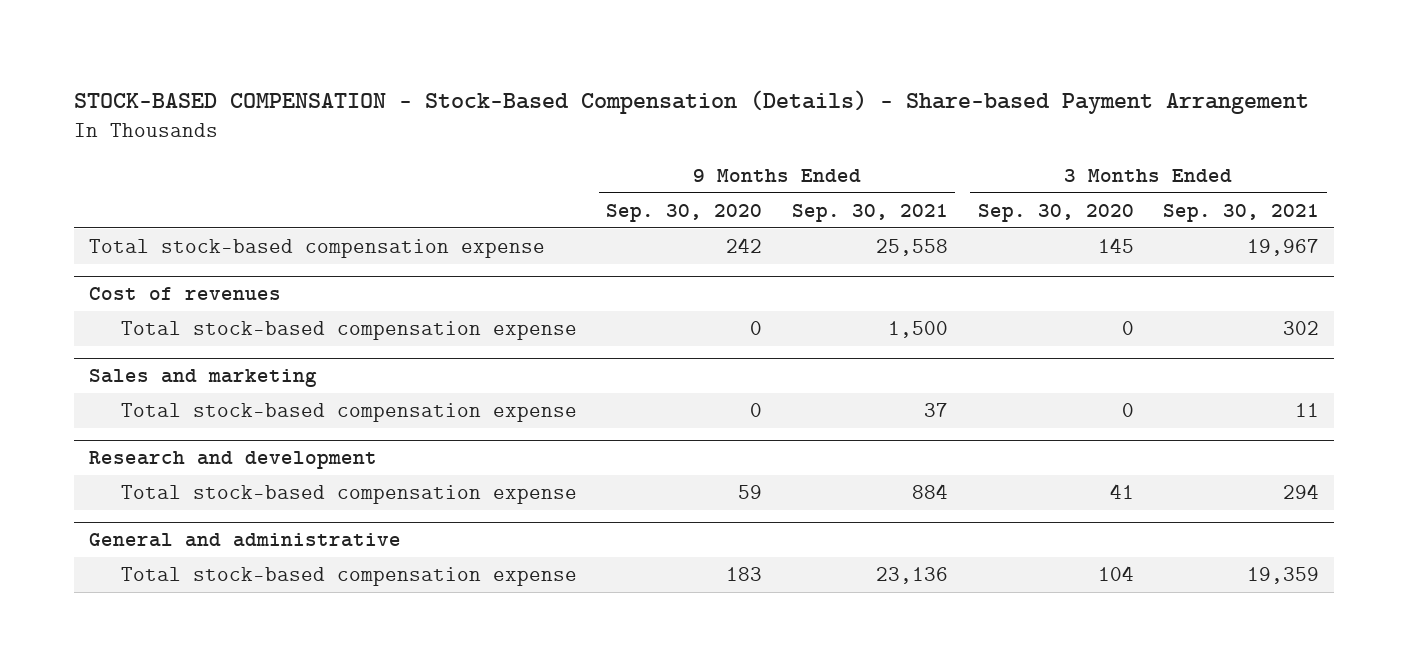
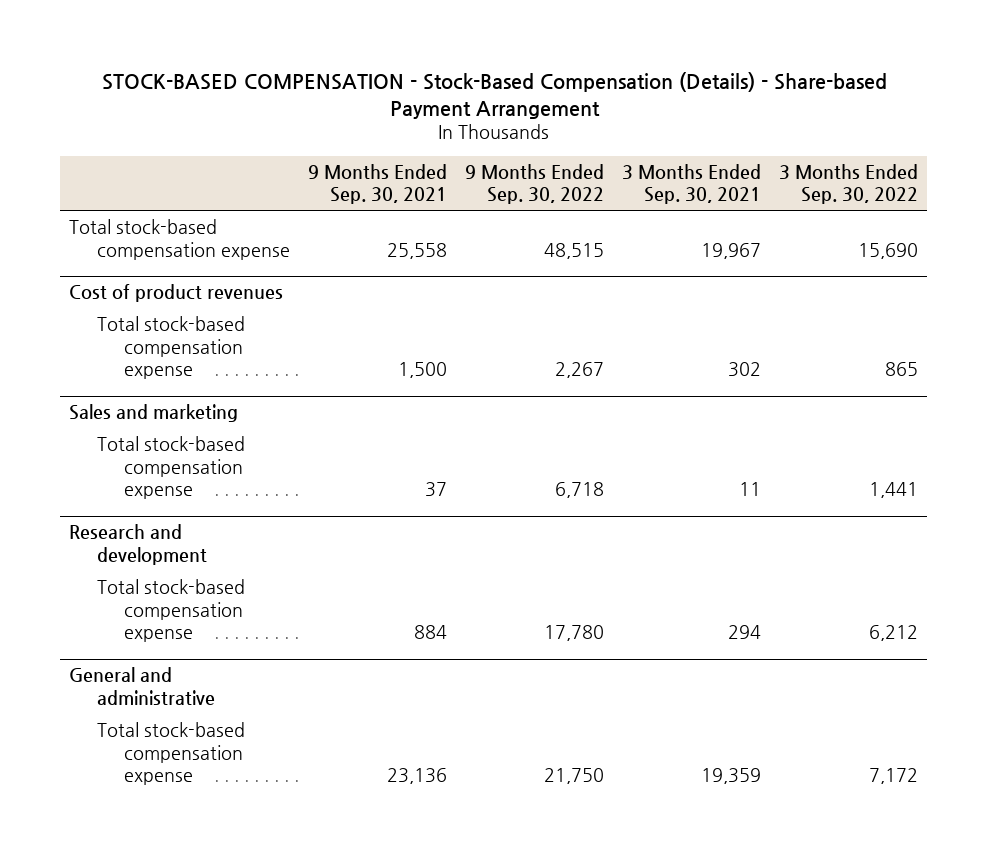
[606,203,763,222] Sep. 30, 2020 -> none
[977,203,1134,222] Sep. 30, 2020 -> none
none -> [464,163,604,205] 9 Months Ended Sep. 30, 2022
none -> [778,163,918,205] 3 Months Ended Sep. 30, 2022
[88,287,281,301] Cost of revenues -> [69,284,284,303] Cost of product revenues

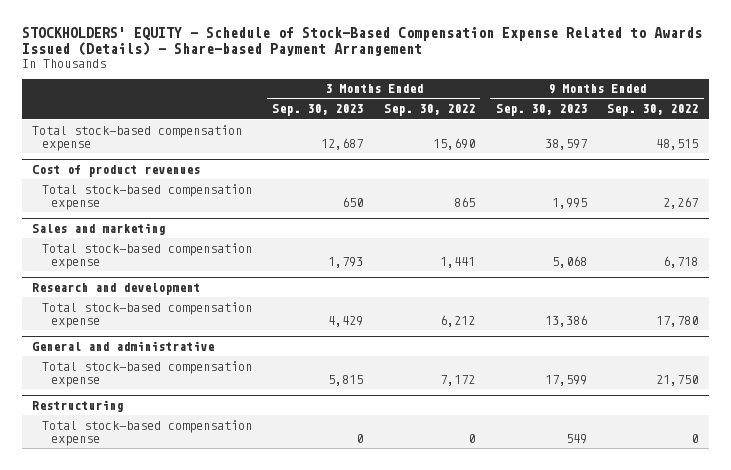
[101,71,887,119] STOCK-BASED COMPENSATION - Stock-Based Compensation (Details) - Share-based Payment Arrangement -> [21,27,702,57] STOCKHOLDERS' EQUITY - Schedule of Stock-Based Compensation Expense Related to Awards Issued (Details) - Share-based Payment Arrangement
[307,163,447,205] 9 Months Ended Sep. 30, 2021 -> none
[621,163,761,205] 3 Months Ended Sep. 30, 2021 -> none
none -> [272,104,364,117] Sep. 30, 2023
none -> [495,104,587,117] Sep. 30, 2023
none -> [32,400,124,413] Restructuring
none -> [41,419,252,446] Total stock-based compensation expense

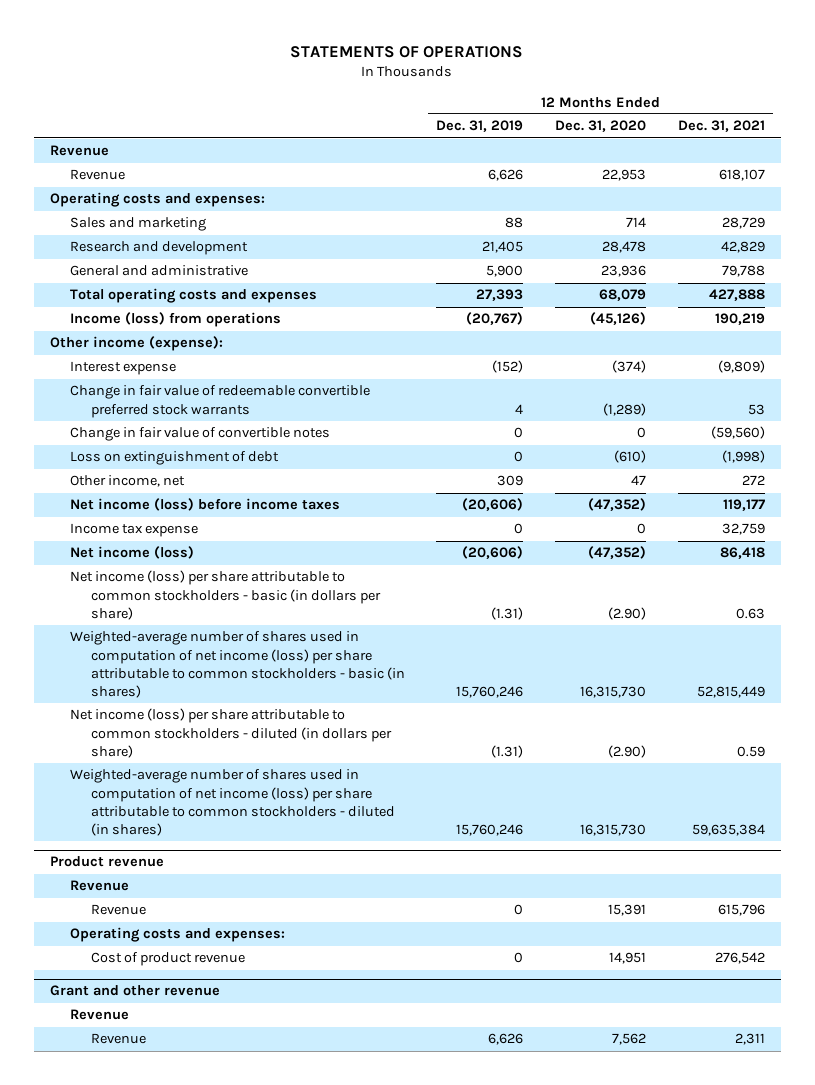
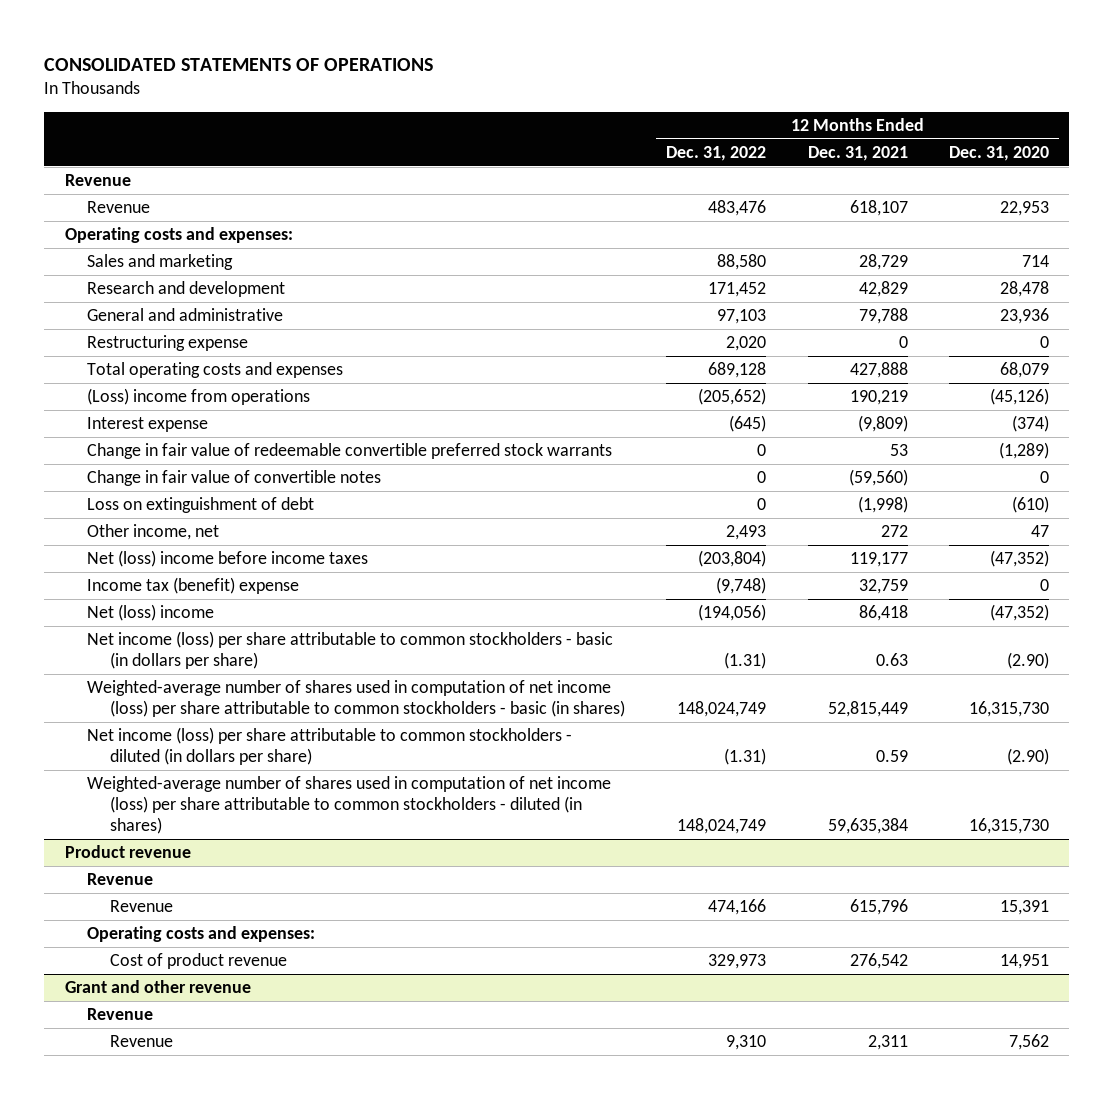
[290,45,524,58] STATEMENTS OF OPERATIONS -> [43,57,433,71] CONSOLIDATED STATEMENTS OF OPERATIONS
[436,120,524,133] Dec. 31, 2019 -> none
none -> [666,145,767,161] Dec. 31, 2022
none -> [87,335,249,352] Restructuring expense
[50,336,224,352] Other income (expense): -> none
[70,312,282,328] Income (loss) from operations -> [87,388,311,406] (Loss) income from operations
[70,498,341,512] Net income (loss) before income taxes -> [87,550,369,568] Net (loss) income before income taxes
[70,523,199,538] Income tax expense -> [87,577,300,595] Income tax (benefit) expense
[70,546,195,560] Net income (loss) -> [87,604,215,622] Net (loss) income

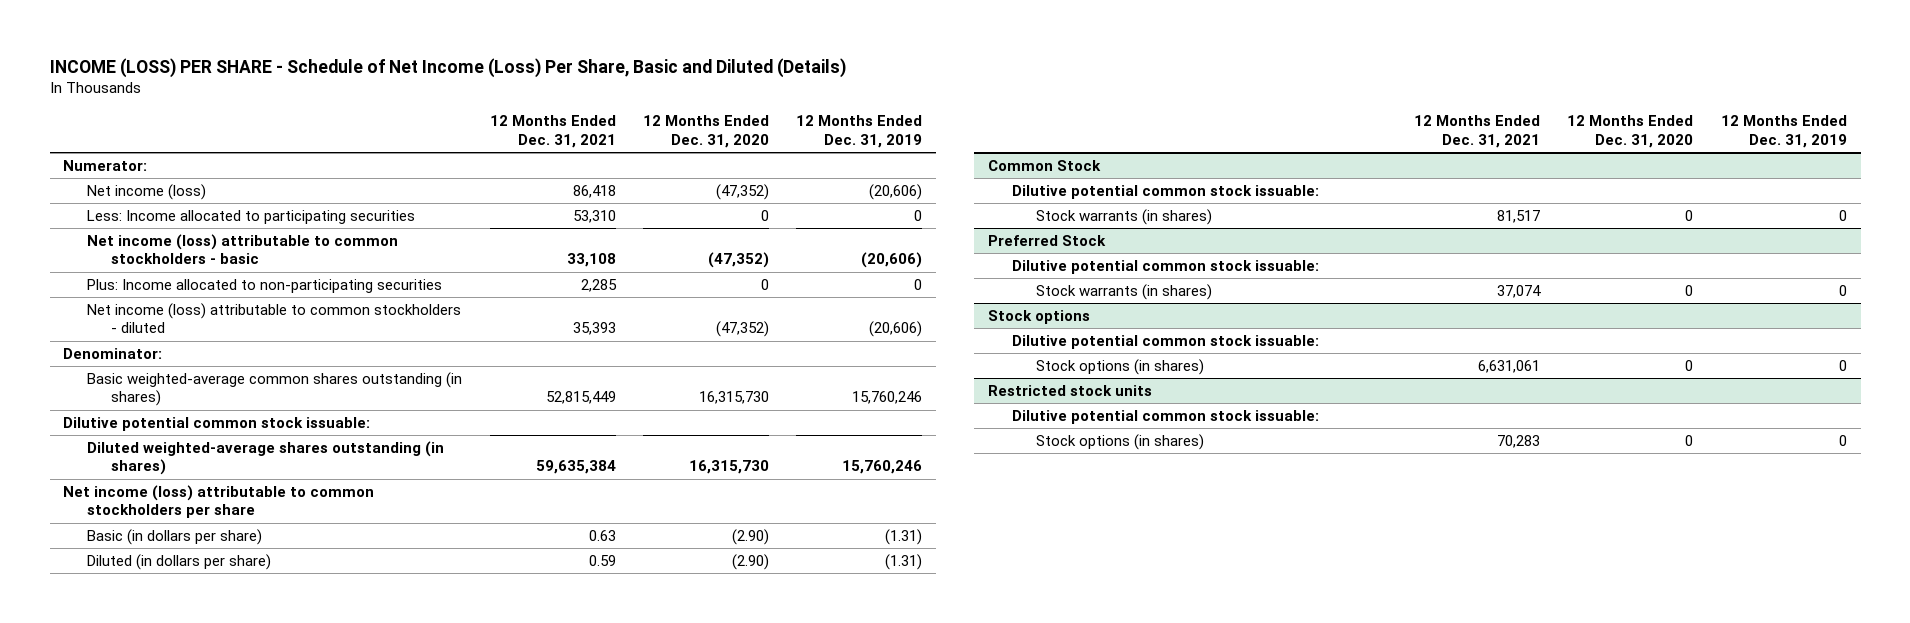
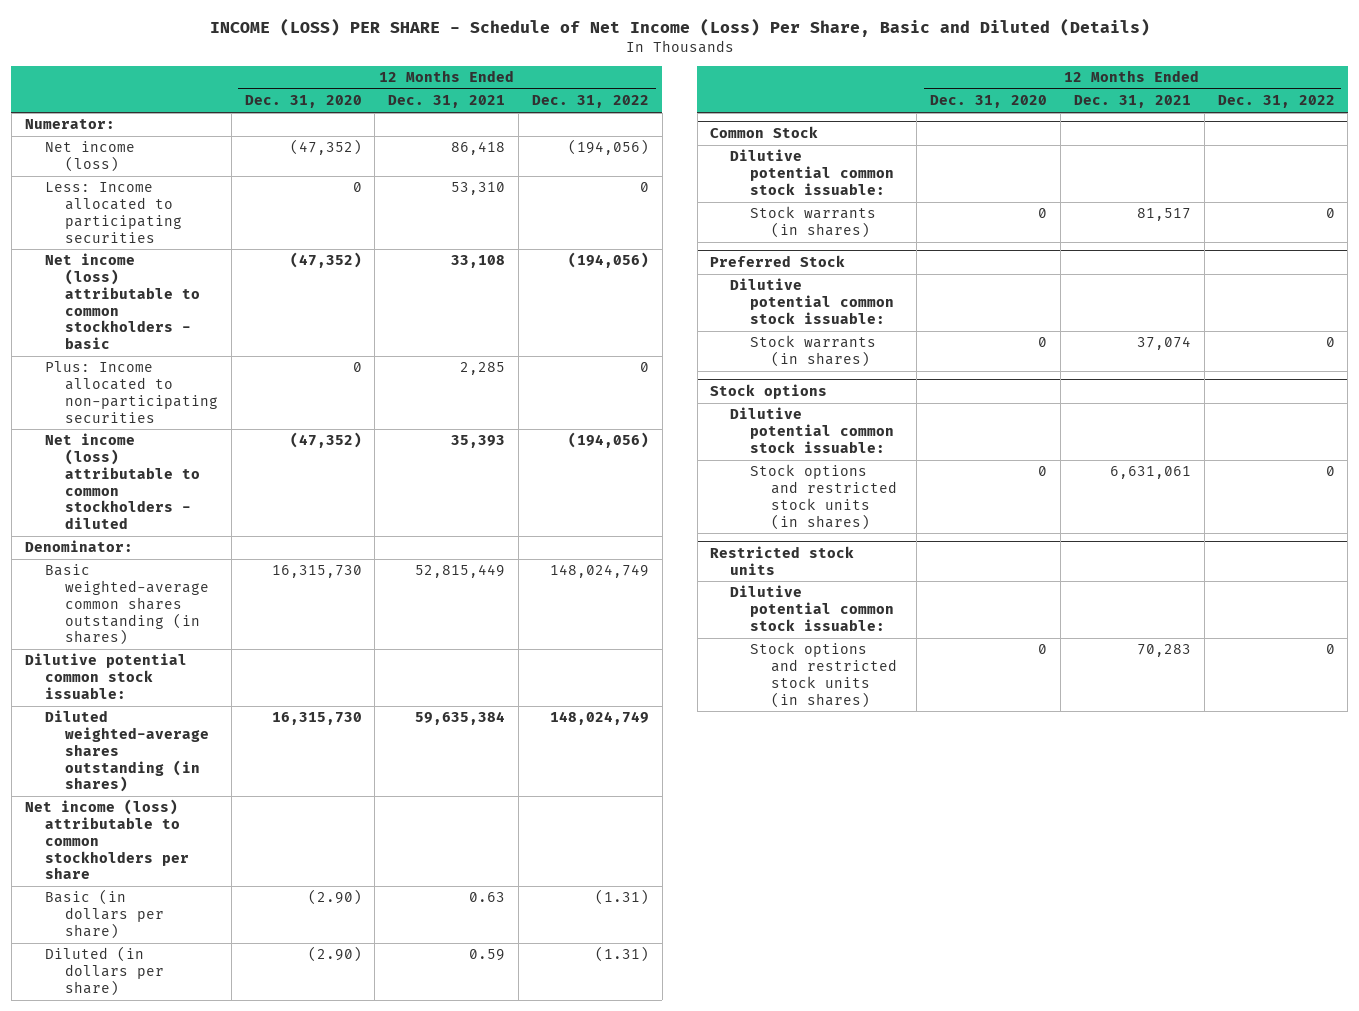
[796,115,923,148] 12 Months Ended Dec. 31, 2019 -> none
none -> [531,95,649,109] Dec. 31, 2022
[1035,358,1204,375] Stock options (in shares) -> [750,464,897,530] Stock options and restricted stock units (in shares)
[1035,433,1204,450] Stock options (in shares) -> [750,642,897,708] Stock options and restricted stock units (in shares)

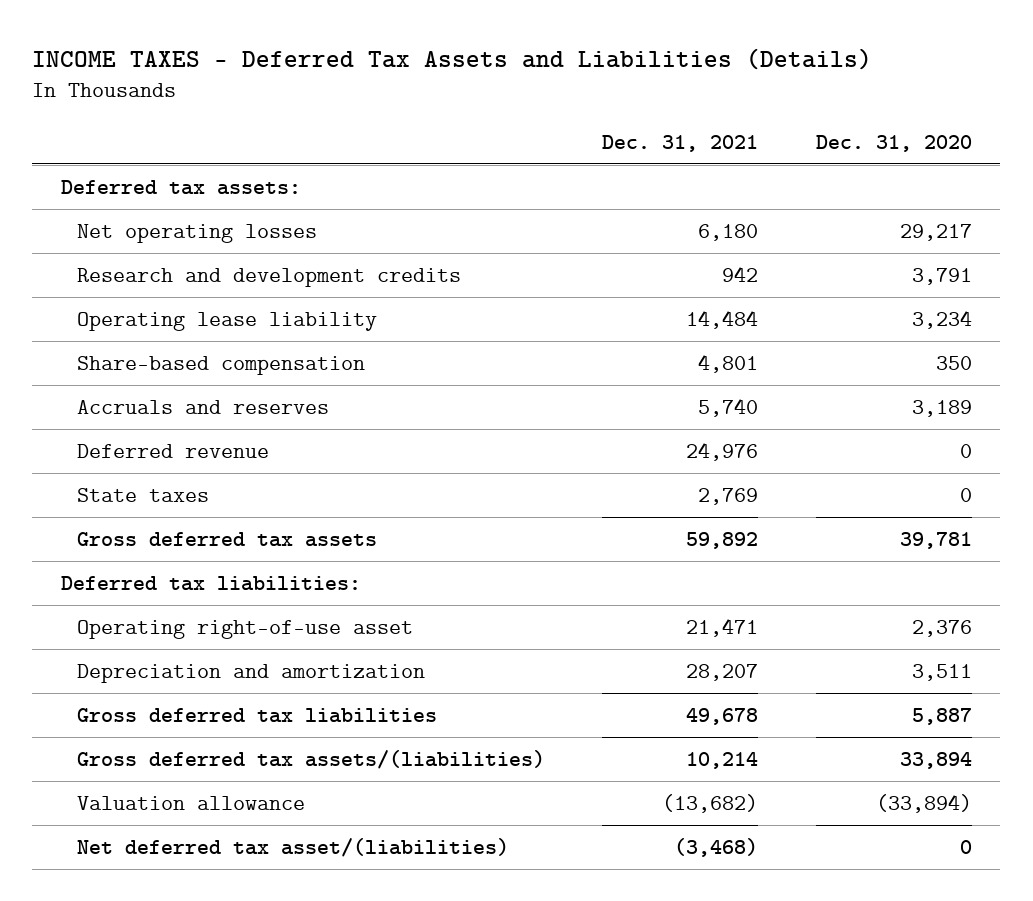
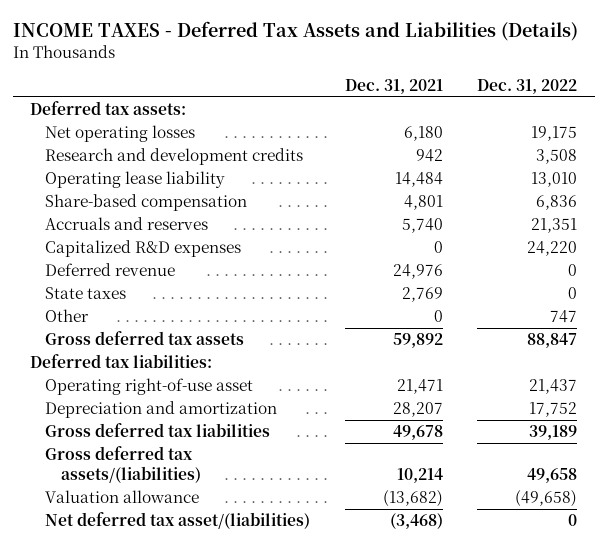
[815,134,972,152] Dec. 31, 2020 -> none
none -> [477,78,578,94] Dec. 31, 2022
none -> [45,240,242,258] Capitalized R&D expenses
none -> [45,309,90,323] Other

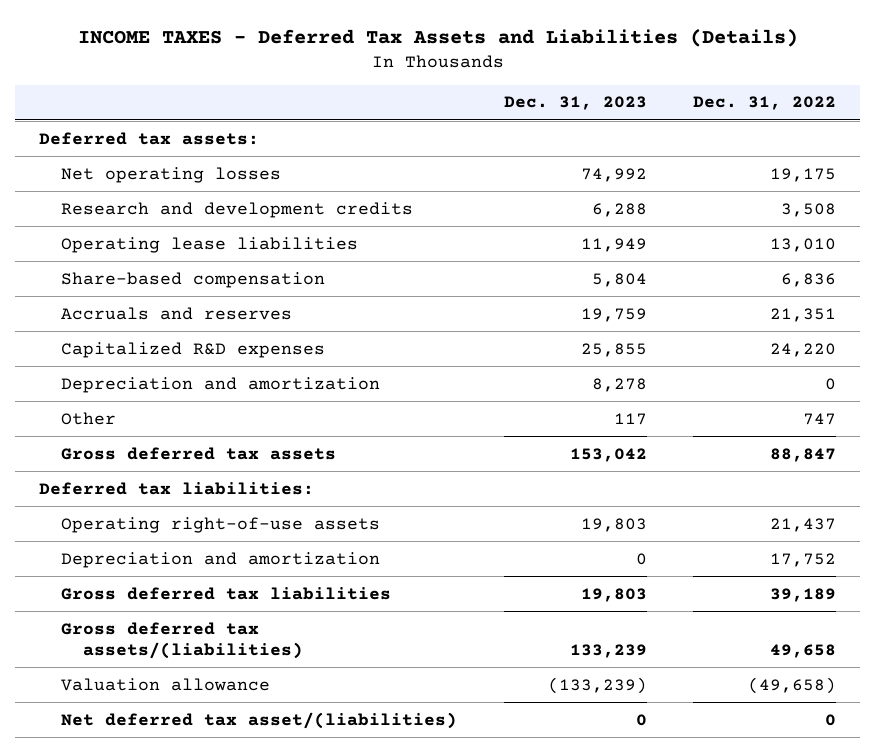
[344,78,443,94] Dec. 31, 2021 -> none
none -> [503,96,647,111] Dec. 31, 2023
[45,171,226,189] Operating lease liability -> [60,236,358,253] Operating lease liabilities
[45,263,176,277] Deferred revenue -> none
[45,287,127,300] State taxes -> none
none -> [60,376,380,393] Depreciation and amortization
[45,378,254,396] Operating right-of-use asset -> [60,516,380,533] Operating right-of-use assets

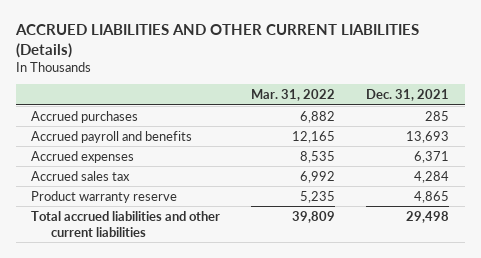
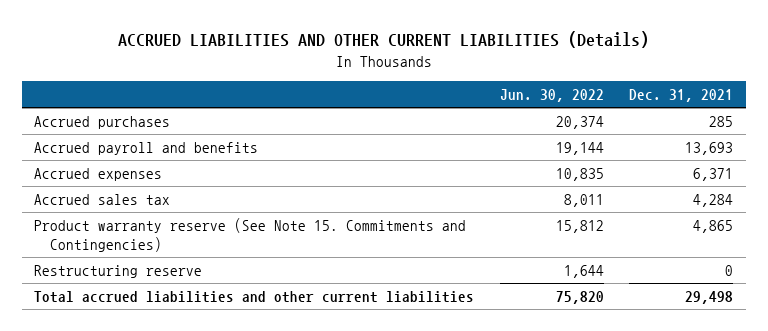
[251,89,336,102] Mar. 31, 2022 -> none
none -> [499,88,604,102] Jun. 30, 2022
[31,190,178,203] Product warranty reserve -> [34,217,467,253] Product warranty reserve (See Note 15. Commitments and Contingencies)
none -> [34,264,203,278] Restructuring reserve

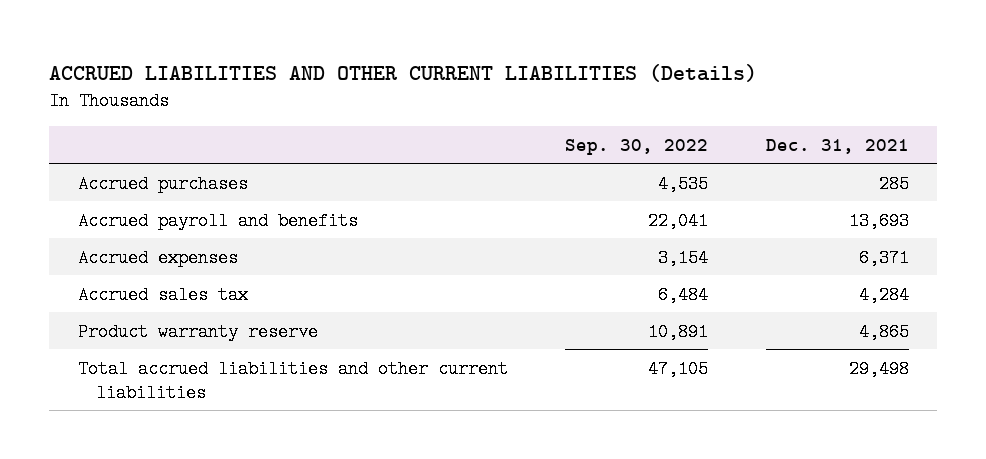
[499,88,604,102] Jun. 30, 2022 -> none
none -> [565,138,709,155] Sep. 30, 2022
[34,264,203,278] Restructuring reserve -> none
[34,217,467,253] Product warranty reserve (See Note 15. Commitments and Contingencies) -> [77,322,318,341] Product warranty reserve

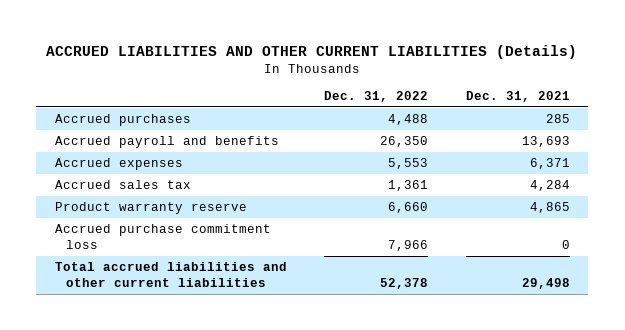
[565,138,709,155] Sep. 30, 2022 -> none
none -> [324,91,429,103] Dec. 31, 2022
none -> [55,223,272,249] Accrued purchase commitment loss

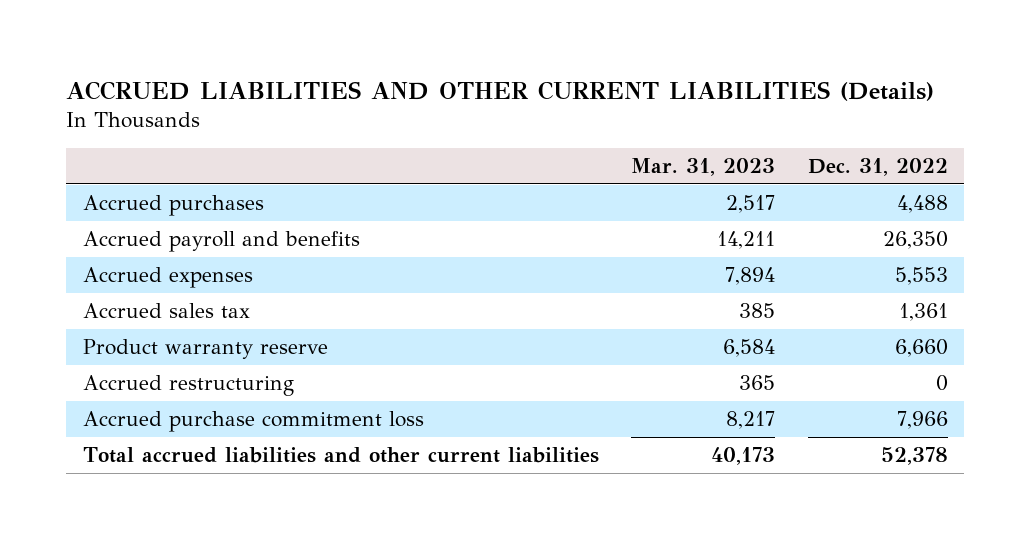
[465,91,570,103] Dec. 31, 2021 -> none
none -> [631,158,776,177] Mar. 31, 2023
none -> [82,375,294,397] Accrued restructuring

